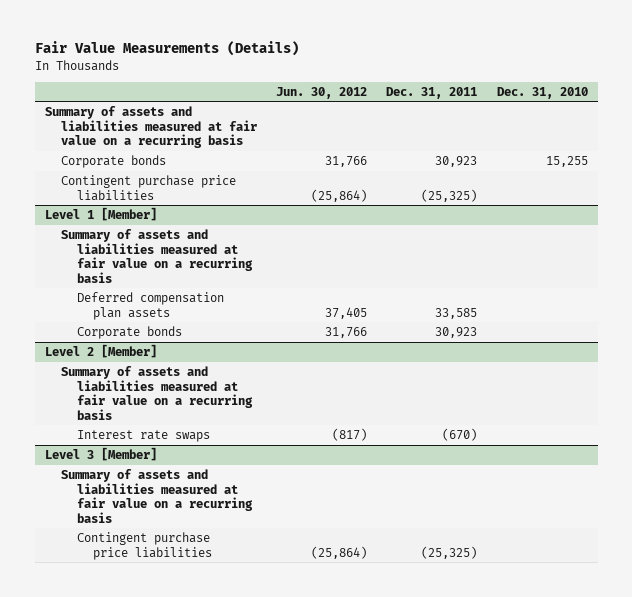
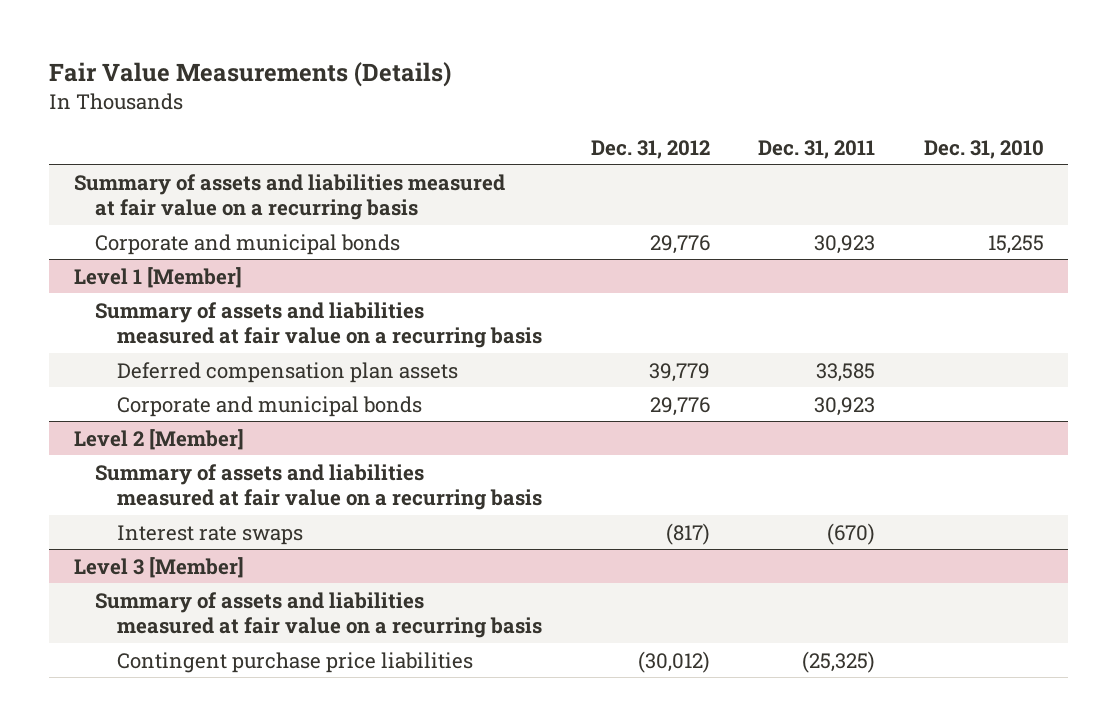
[276,86,368,99] Jun. 30, 2012 -> none
none -> [590,139,710,159] Dec. 31, 2012
[60,175,236,201] Contingent purchase price liabilities -> none
[60,155,166,169] Corporate bonds -> [95,233,401,255] Corporate and municipal bonds
[76,326,182,340] Corporate bonds -> [117,395,423,417] Corporate and municipal bonds

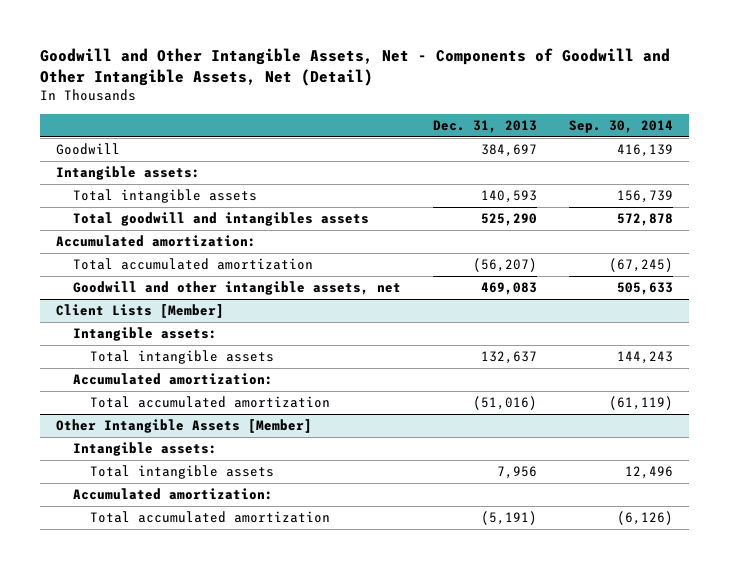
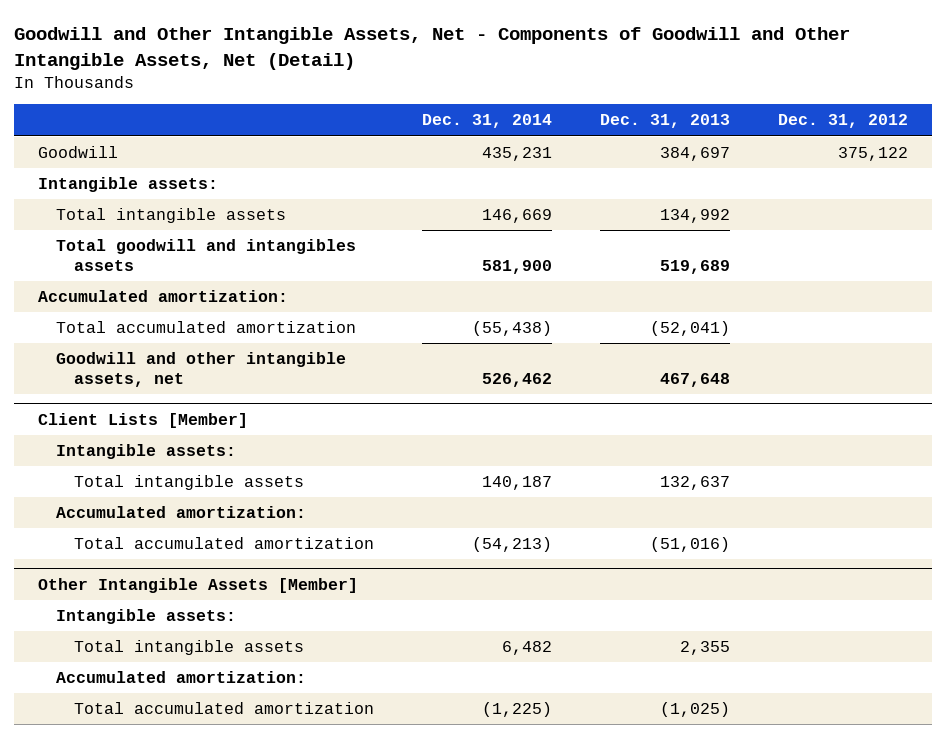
[568,119,673,133] Sep. 30, 2014 -> none
none -> [422,114,553,129] Dec. 31, 2014
none -> [778,114,909,129] Dec. 31, 2012
[481,190,538,204] 140,593 -> [660,209,731,224] 134,992
[481,213,538,227] 525,290 -> [660,259,731,274] 519,689
[473,258,538,273] (56,207) -> [650,321,731,337] (52,041)
[481,282,538,296] 469,083 -> [660,372,731,387] 467,648
[497,466,538,480] 7,956 -> [680,641,731,656] 2,355
[481,511,538,526] (5,191) -> [660,702,731,718] (1,025)

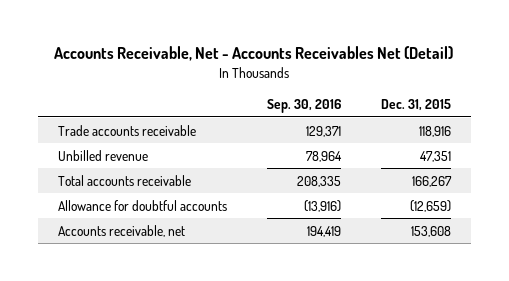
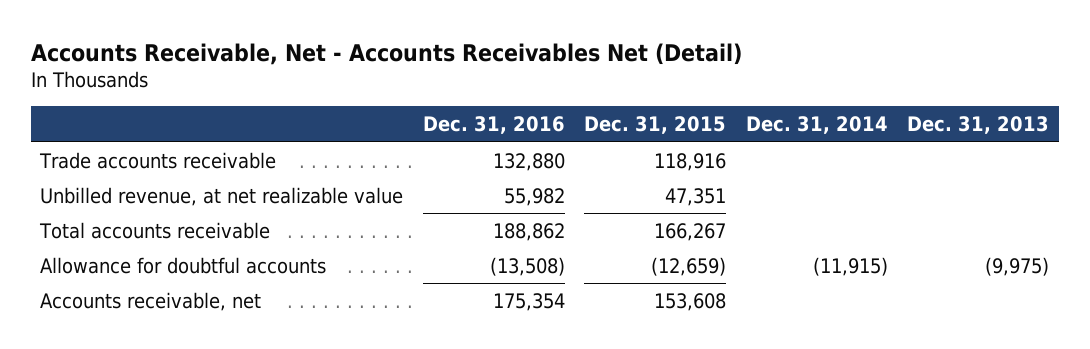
[266,99,341,114] Sep. 30, 2016 -> none
none -> [422,116,565,135] Dec. 31, 2016
none -> [745,116,888,135] Dec. 31, 2014
none -> [907,116,1050,135] Dec. 31, 2013
[57,149,148,161] Unbilled revenue -> [40,186,404,206] Unbilled revenue, at net realizable value

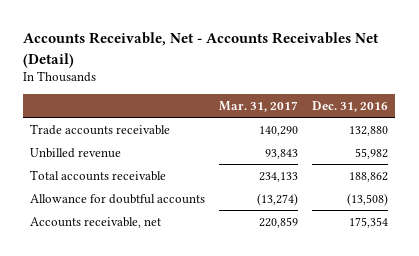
[584,116,727,135] Dec. 31, 2015 -> none
[745,116,888,135] Dec. 31, 2014 -> none
[907,116,1050,135] Dec. 31, 2013 -> none
none -> [219,101,299,113] Mar. 31, 2017
[40,186,404,206] Unbilled revenue, at net realizable value -> [30,147,122,158] Unbilled revenue

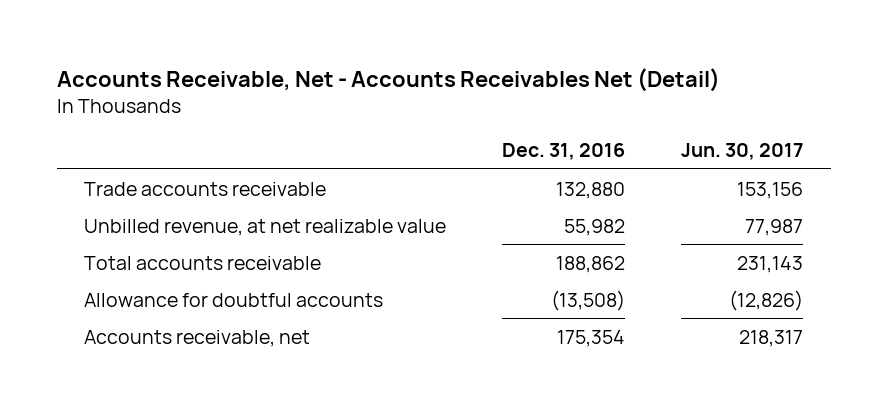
[219,101,299,113] Mar. 31, 2017 -> none
none -> [680,143,803,161] Jun. 30, 2017
[30,147,122,158] Unbilled revenue -> [84,218,447,236] Unbilled revenue, at net realizable value

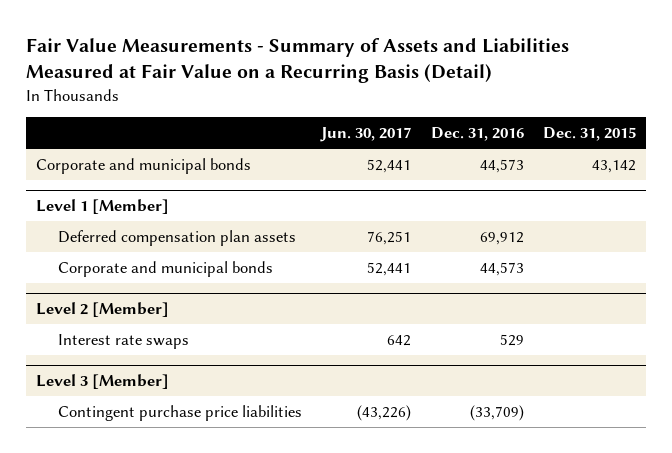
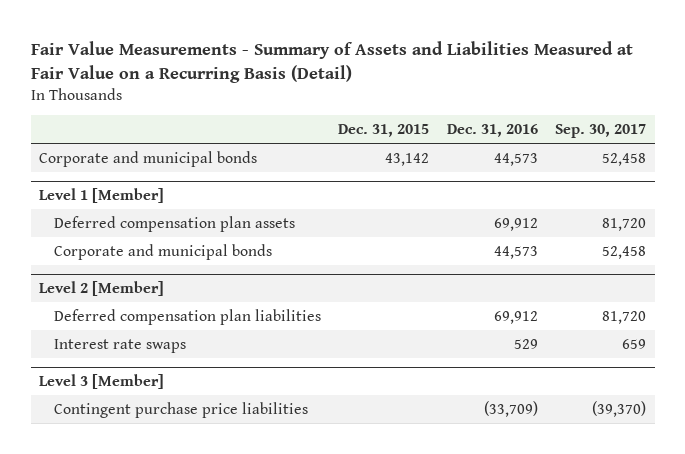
[320,127,412,143] Jun. 30, 2017 -> none
none -> [555,124,647,139] Sep. 30, 2017
none -> [53,308,321,325] Deferred compensation plan liabilities

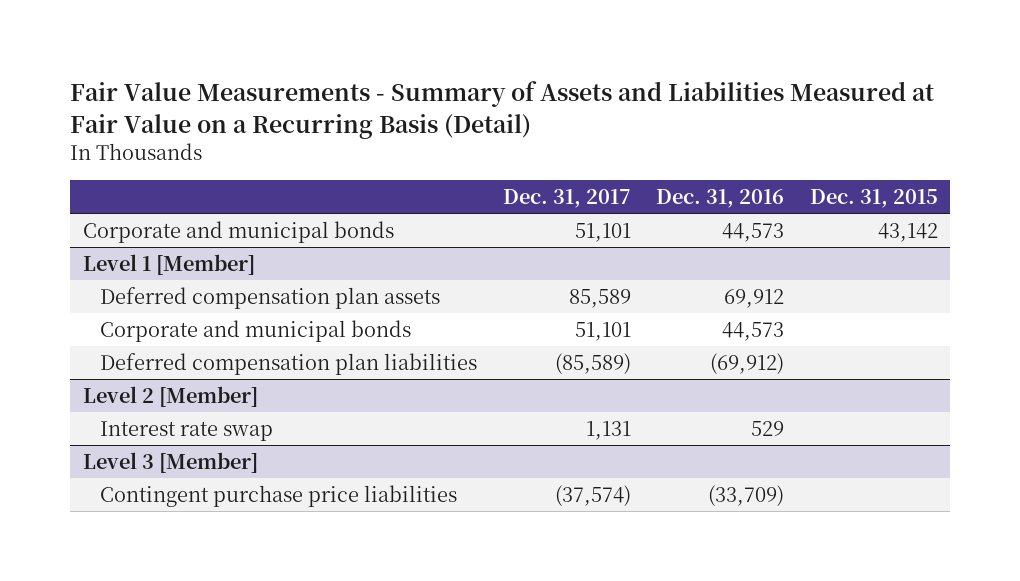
[555,124,647,139] Sep. 30, 2017 -> none
none -> [502,188,631,208] Dec. 31, 2017
none -> [100,352,478,375] Deferred compensation plan liabilities
[53,308,321,325] Deferred compensation plan liabilities -> none
[53,338,186,353] Interest rate swaps -> [100,420,274,441] Interest rate swap

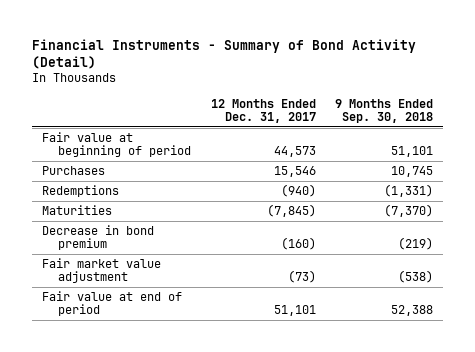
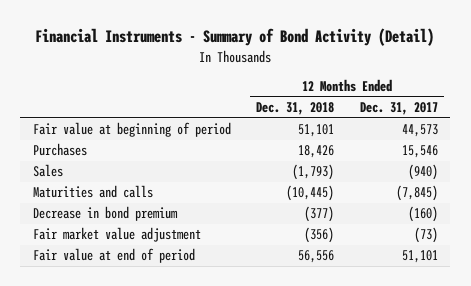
[335,98,434,123] 9 Months Ended Sep. 30, 2018 -> none
none -> [256,102,335,116] Dec. 31, 2018
[41,185,119,198] Redemptions -> none
none -> [32,164,63,178] Sales
[41,205,112,216] Maturities -> [32,185,153,199] Maturities and calls

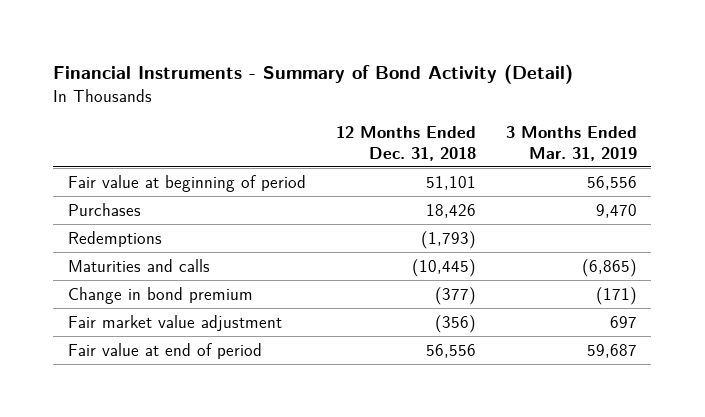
[359,102,438,116] Dec. 31, 2017 -> none
none -> [505,126,637,161] 3 Months Ended Mar. 31, 2019
[32,164,63,178] Sales -> [68,230,163,247] Redemptions
[32,206,178,222] Decrease in bond premium -> [68,286,254,304] Change in bond premium

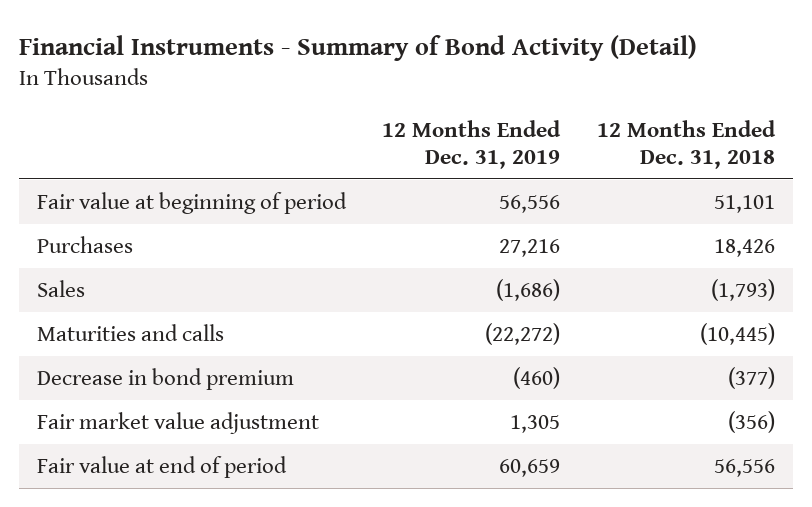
[505,126,637,161] 3 Months Ended Mar. 31, 2019 -> none
none -> [382,120,562,169] 12 Months Ended Dec. 31, 2019
[68,230,163,247] Redemptions -> [37,279,86,297] Sales
[68,286,254,304] Change in bond premium -> [37,367,295,390] Decrease in bond premium

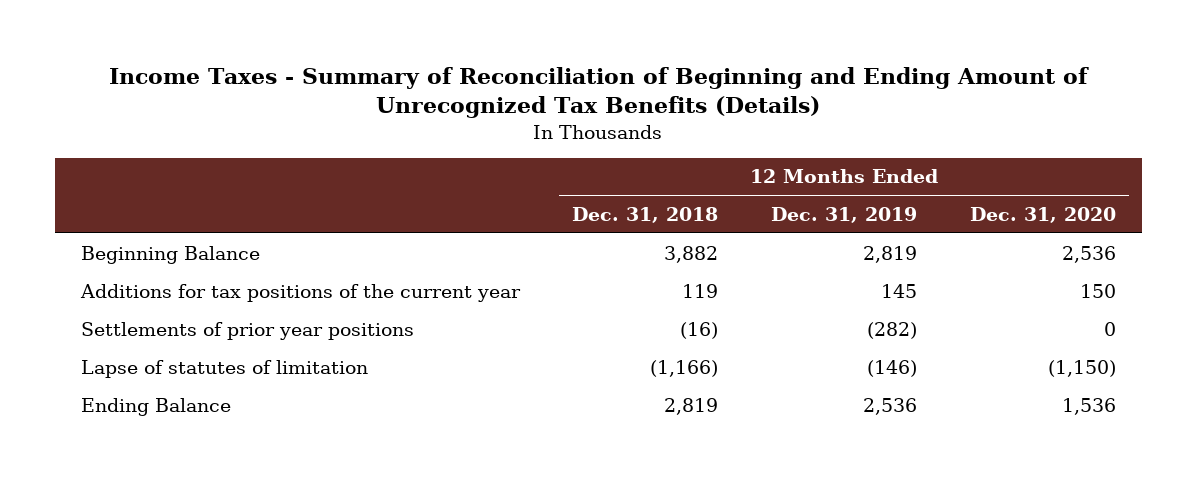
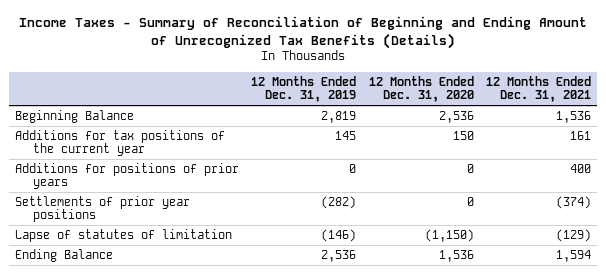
[572,207,719,224] Dec. 31, 2018 -> none
none -> [485,75,591,103] 12 Months Ended Dec. 31, 2021
none -> [15,163,240,190] Additions for positions of prior years

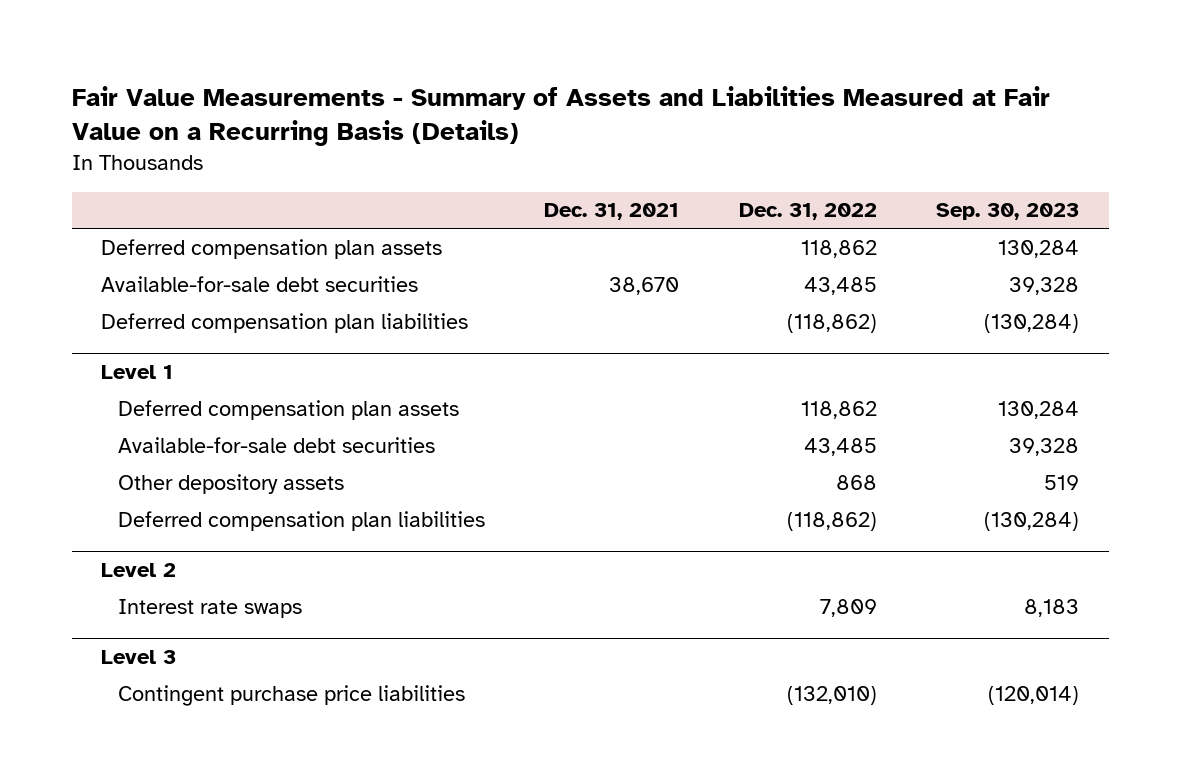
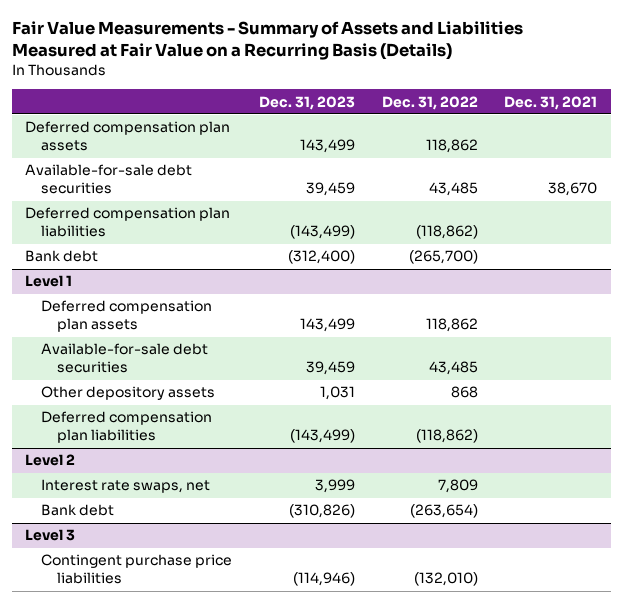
[935,203,1079,221] Sep. 30, 2023 -> none
none -> [259,95,356,110] Dec. 31, 2023
none -> [25,250,99,263] Bank debt
[118,598,303,618] Interest rate swaps -> [41,479,211,494] Interest rate swaps, net
none -> [41,504,115,517] Bank debt

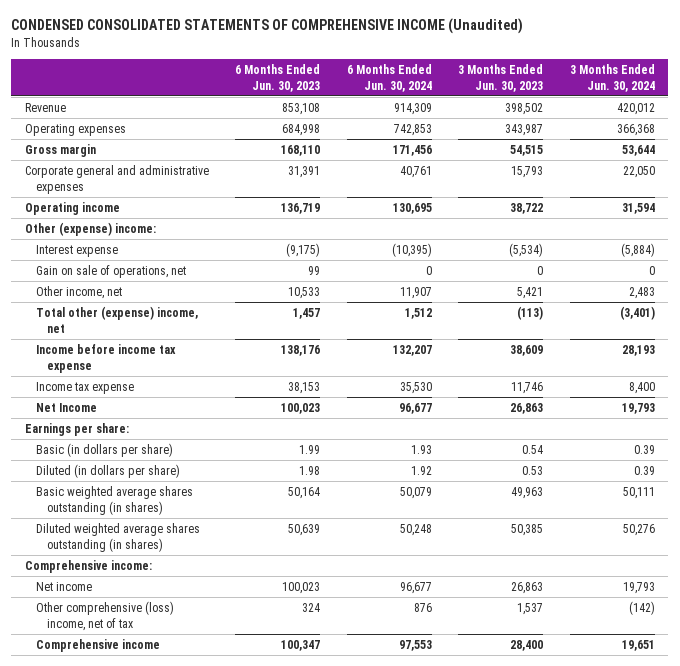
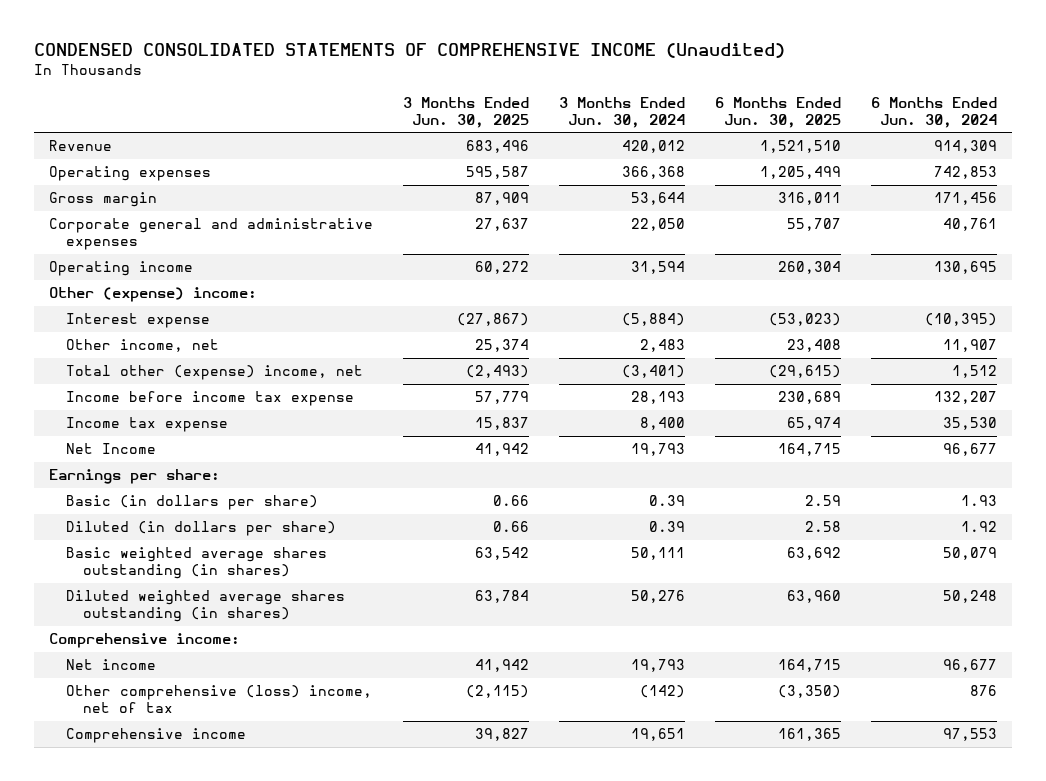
[235,63,321,92] 6 Months Ended Jun. 30, 2023 -> none
[458,63,544,92] 3 Months Ended Jun. 30, 2023 -> none
none -> [402,96,529,128] 3 Months Ended Jun. 30, 2025
none -> [715,96,842,128] 6 Months Ended Jun. 30, 2025
[35,264,186,278] Gain on sale of operations, net -> none

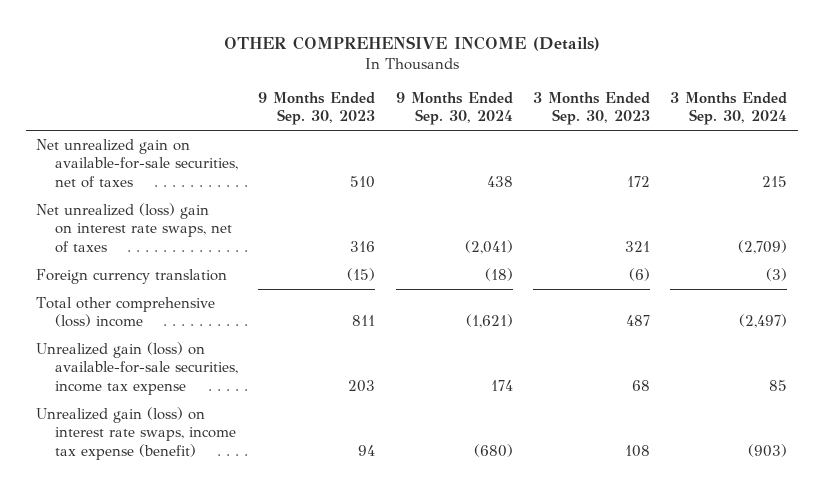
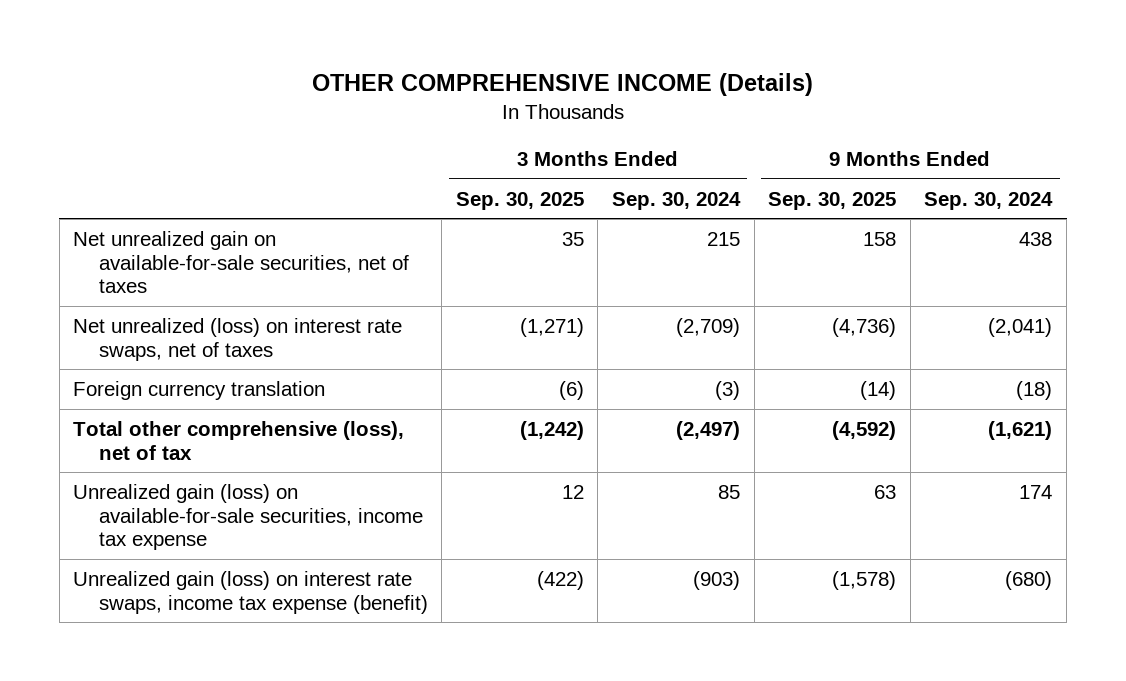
[258,92,376,126] 9 Months Ended Sep. 30, 2023 -> none
[532,92,650,126] 3 Months Ended Sep. 30, 2023 -> none
none -> [455,191,584,210] Sep. 30, 2025
none -> [768,191,897,210] Sep. 30, 2025
[36,203,232,253] Net unrealized (loss) gain on interest rate swaps, net of taxes -> [73,317,403,361] Net unrealized (loss) on interest rate swaps, net of taxes
[36,297,216,328] Total other comprehensive (loss) income -> [73,420,405,460] Total other comprehensive (loss), net of tax

